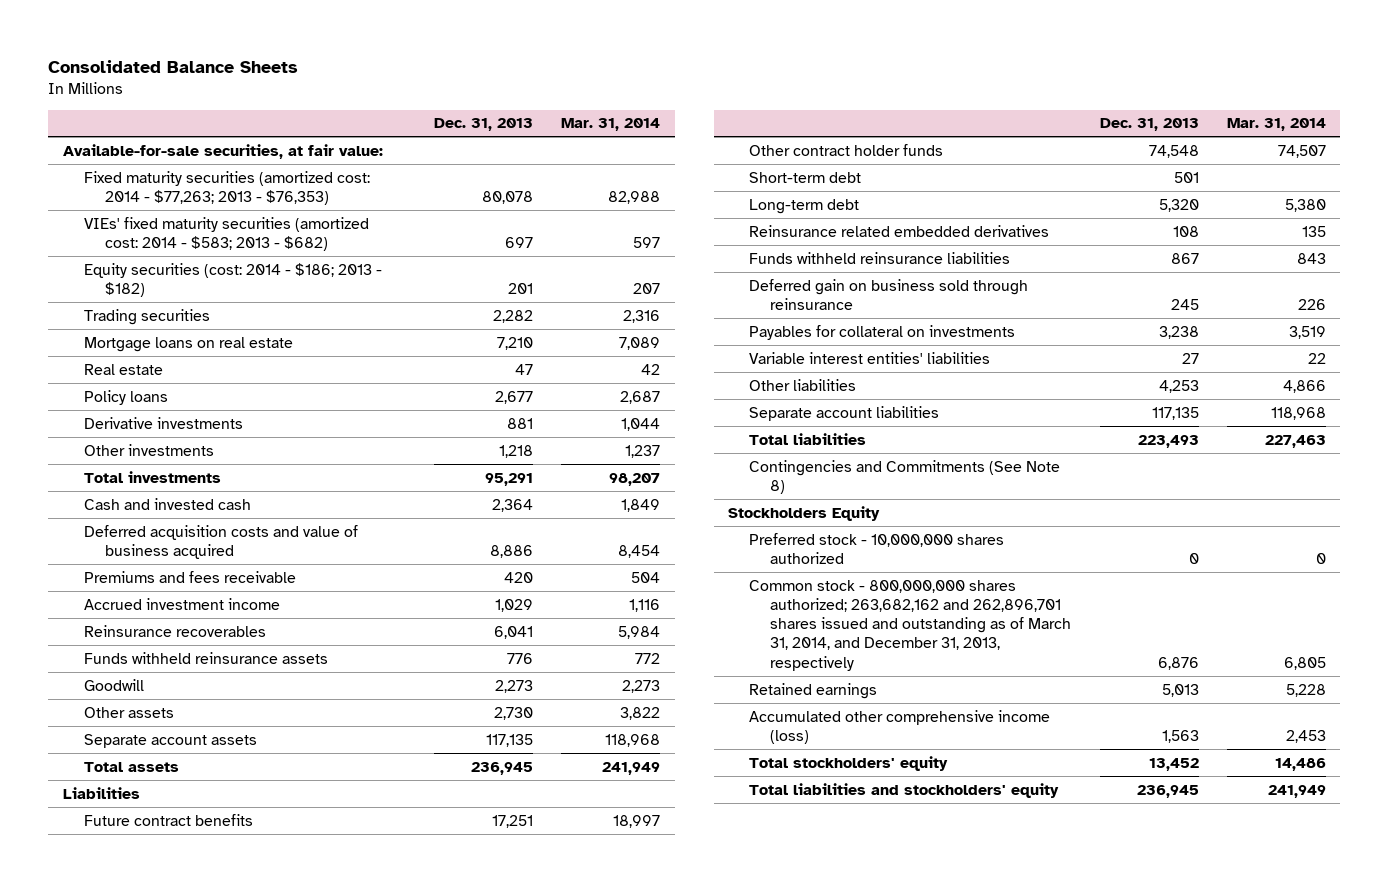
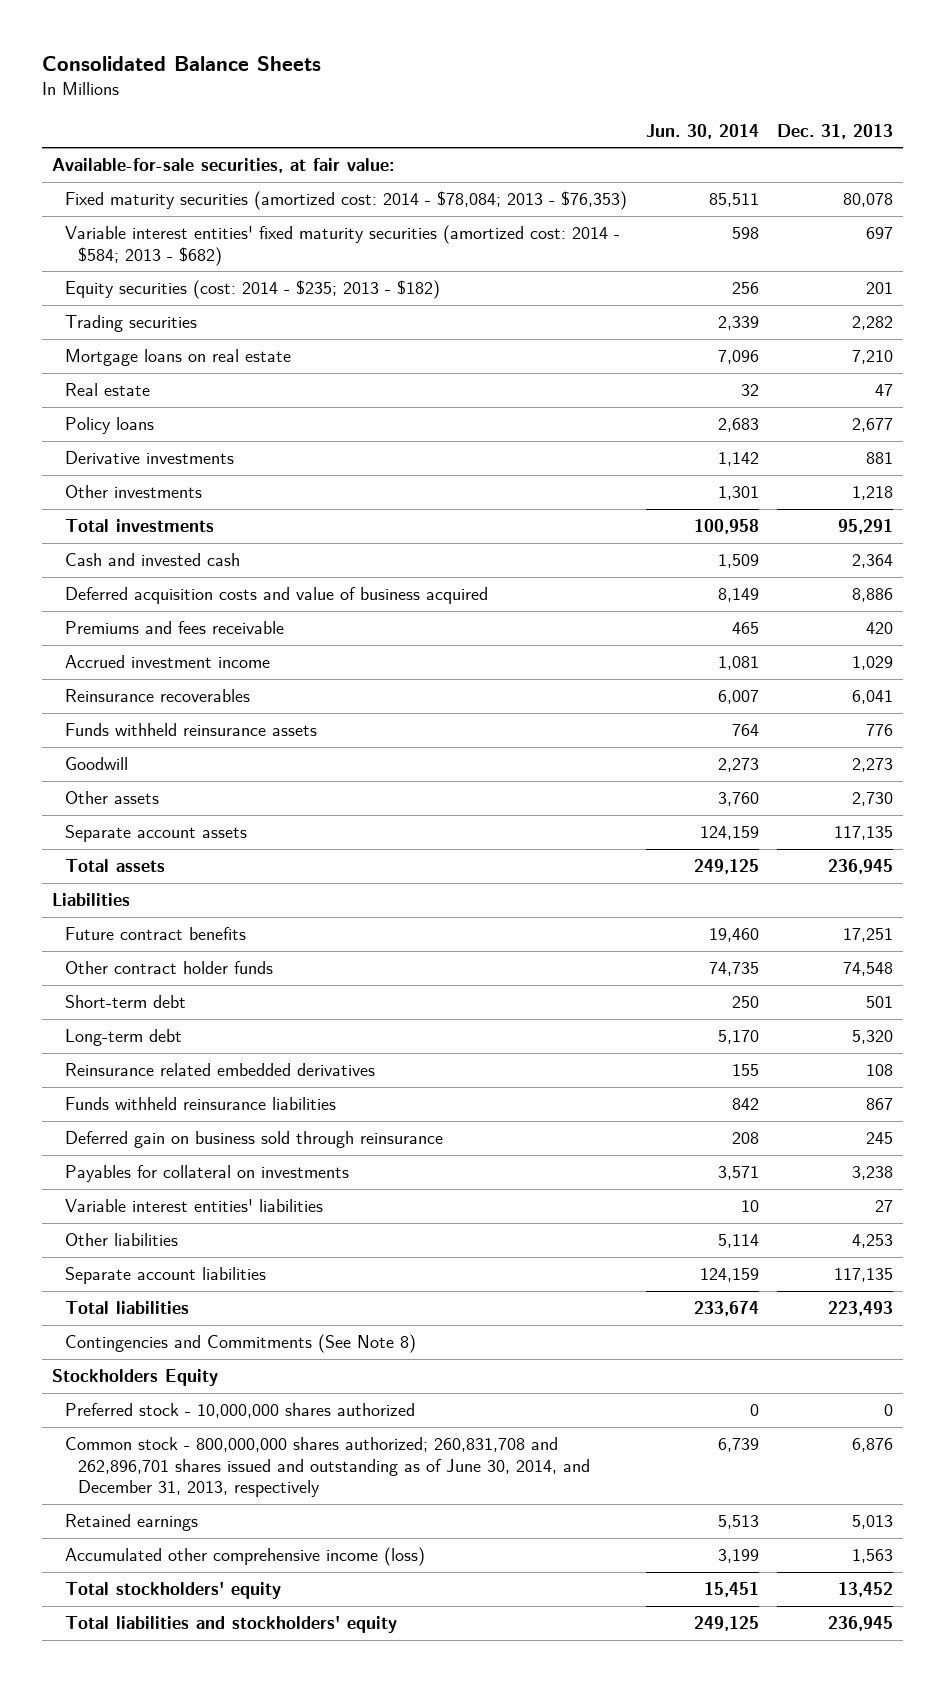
[561,118,661,132] Mar. 31, 2014 -> none
none -> [645,123,759,139] Jun. 30, 2014
[83,170,370,205] Fixed maturity securities (amortized cost: 2014 - $77,263; 2013 - $76,353) -> [64,191,627,211] Fixed maturity securities (amortized cost: 2014 - $78,084; 2013 - $76,353)
[83,216,369,251] VIEs' fixed maturity securities (amortized cost: 2014 - $583; 2013 - $682) -> [64,225,620,266] Variable interest entities' fixed maturity securities (amortized cost: 2014 - $584; 2013 - $682)
[83,262,382,297] Equity securities (cost: 2014 - $186; 2013 - $182) -> [64,280,440,300] Equity securities (cost: 2014 - $235; 2013 - $182)
[749,579,1072,671] Common stock - 800,000,000 shares authorized; 263,682,162 and 262,896,701 shares issued and outstanding as of March 31, 2014, and December 31, 2013, respectively -> [64,1437,590,1498] Common stock - 800,000,000 shares authorized; 260,831,708 and 262,896,701 shares issued and outstanding as of June 30, 2014, and December 31, 2013, respectively

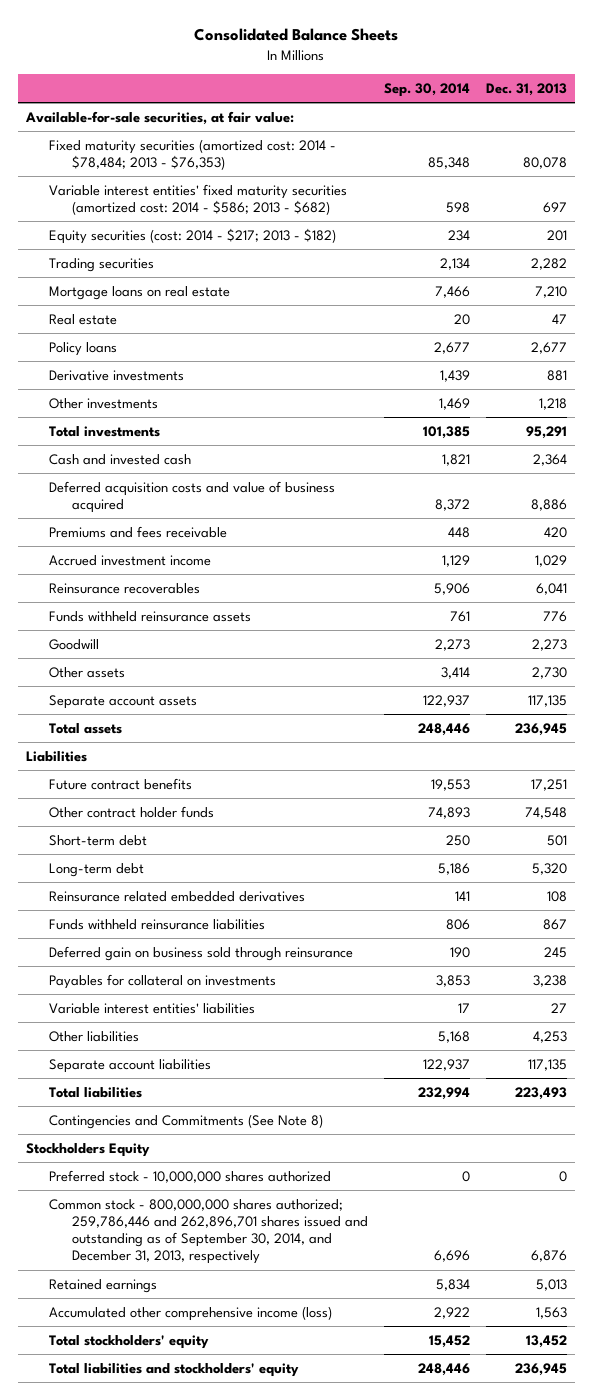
[645,123,759,139] Jun. 30, 2014 -> none
none -> [383,82,470,97] Sep. 30, 2014
[64,191,627,211] Fixed maturity securities (amortized cost: 2014 - $78,084; 2013 - $76,353) -> [48,138,336,170] Fixed maturity securities (amortized cost: 2014 - $78,484; 2013 - $76,353)
[64,225,620,266] Variable interest entities' fixed maturity securities (amortized cost: 2014 - $584; 2013 - $682) -> [48,183,347,215] Variable interest entities' fixed maturity securities (amortized cost: 2014 - $586; 2013 - $682)
[64,280,440,300] Equity securities (cost: 2014 - $235; 2013 - $182) -> [48,227,336,244] Equity securities (cost: 2014 - $217; 2013 - $182)
[64,1437,590,1498] Common stock - 800,000,000 shares authorized; 260,831,708 and 262,896,701 shares issued and outstanding as of June 30, 2014, and December 31, 2013, respectively -> [48,1198,368,1265] Common stock - 800,000,000 shares authorized; 259,786,446 and 262,896,701 shares issued and outstanding as of September 30, 2014, and December 31, 2013, respectively

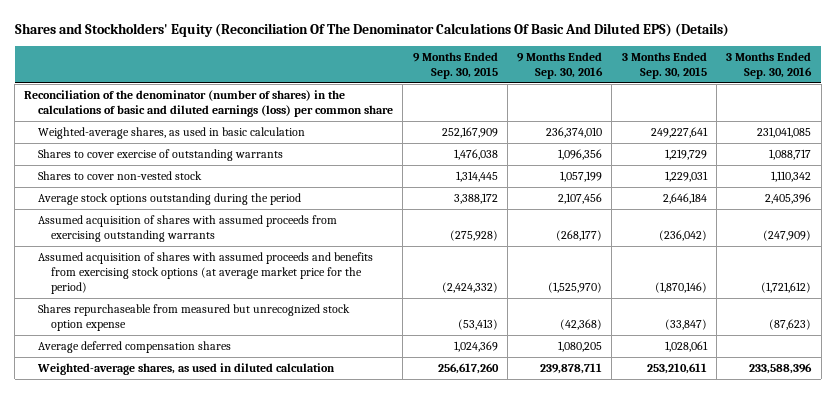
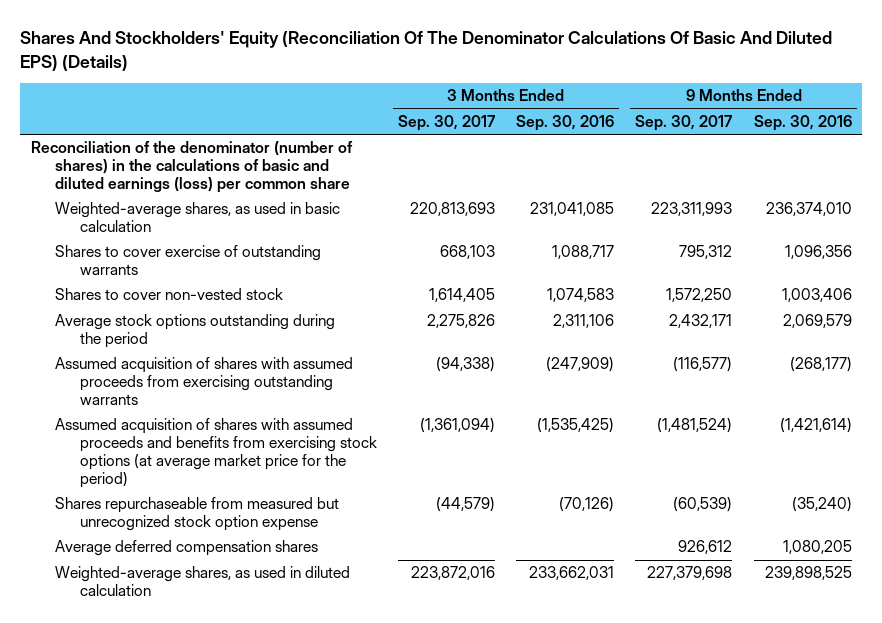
[14,22,729,37] Shares and Stockholders' Equity (Reconciliation Of The Denominator Calculations Of Basic And Diluted EPS) (Details) -> [20,30,833,71] Shares And Stockholders' Equity (Reconciliation Of The Denominator Calculations Of Basic And Diluted EPS) (Details)
[412,51,498,79] 9 Months Ended Sep. 30, 2015 -> none
[621,51,707,79] 3 Months Ended Sep. 30, 2015 -> none
none -> [397,114,495,131] Sep. 30, 2017
none -> [635,114,733,131] Sep. 30, 2017
[560,171,603,183] 1,057,199 -> [781,288,852,303] 1,003,406
[771,171,812,183] 1,110,342 -> [547,288,615,303] 1,074,583
[558,193,603,205] 2,107,456 -> [782,314,852,329] 2,069,579
[765,193,812,205] 2,405,396 -> [553,314,615,329] 2,311,106
[548,282,603,294] (1,525,970) -> [779,418,852,434] (1,421,614)
[761,282,812,294] (1,721,612) -> [537,418,615,434] (1,535,425)
[560,319,603,331] (42,368) -> [791,497,852,513] (35,240)
[769,319,812,331] (87,623) -> [559,497,615,513] (70,126)
[540,363,603,375] 239,878,711 -> [764,566,852,581] 239,898,525
[749,363,813,375] 233,588,396 -> [529,566,615,581] 233,662,031

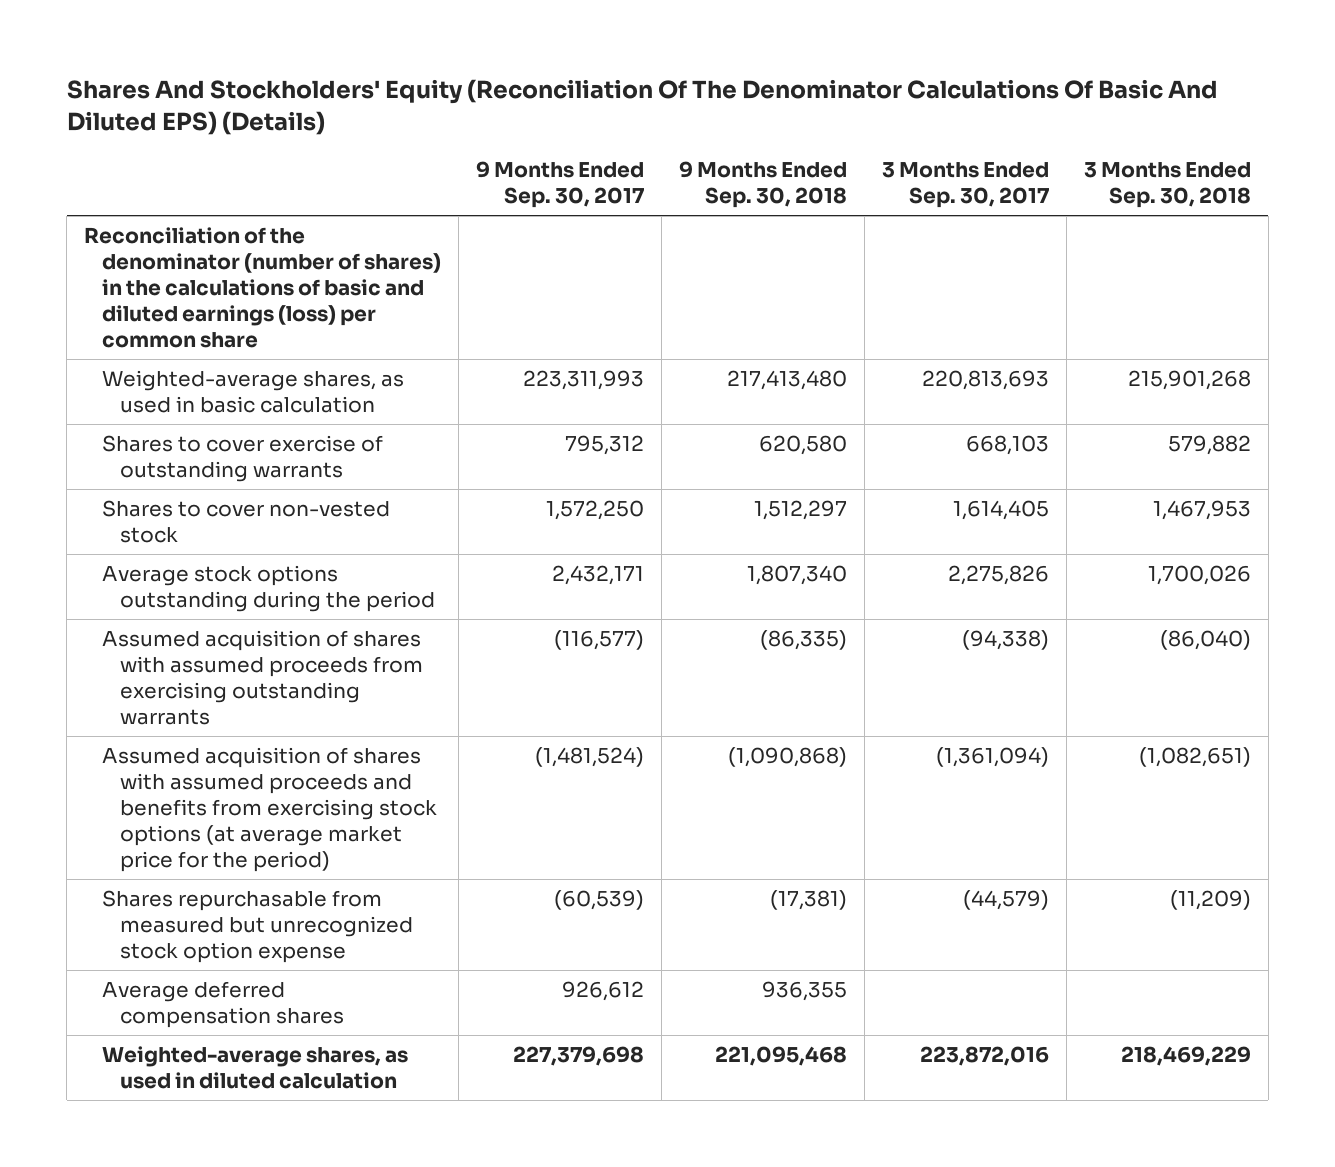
[516,114,615,131] Sep. 30, 2016 -> none
[753,114,852,131] Sep. 30, 2016 -> none
none -> [679,161,848,209] 9 Months Ended Sep. 30, 2018
none -> [1083,162,1251,209] 3 Months Ended Sep. 30, 2018
[55,497,340,532] Shares repurchaseable from measured but unrecognized stock option expense -> [102,889,413,963] Shares repurchasable from measured but unrecognized stock option expense

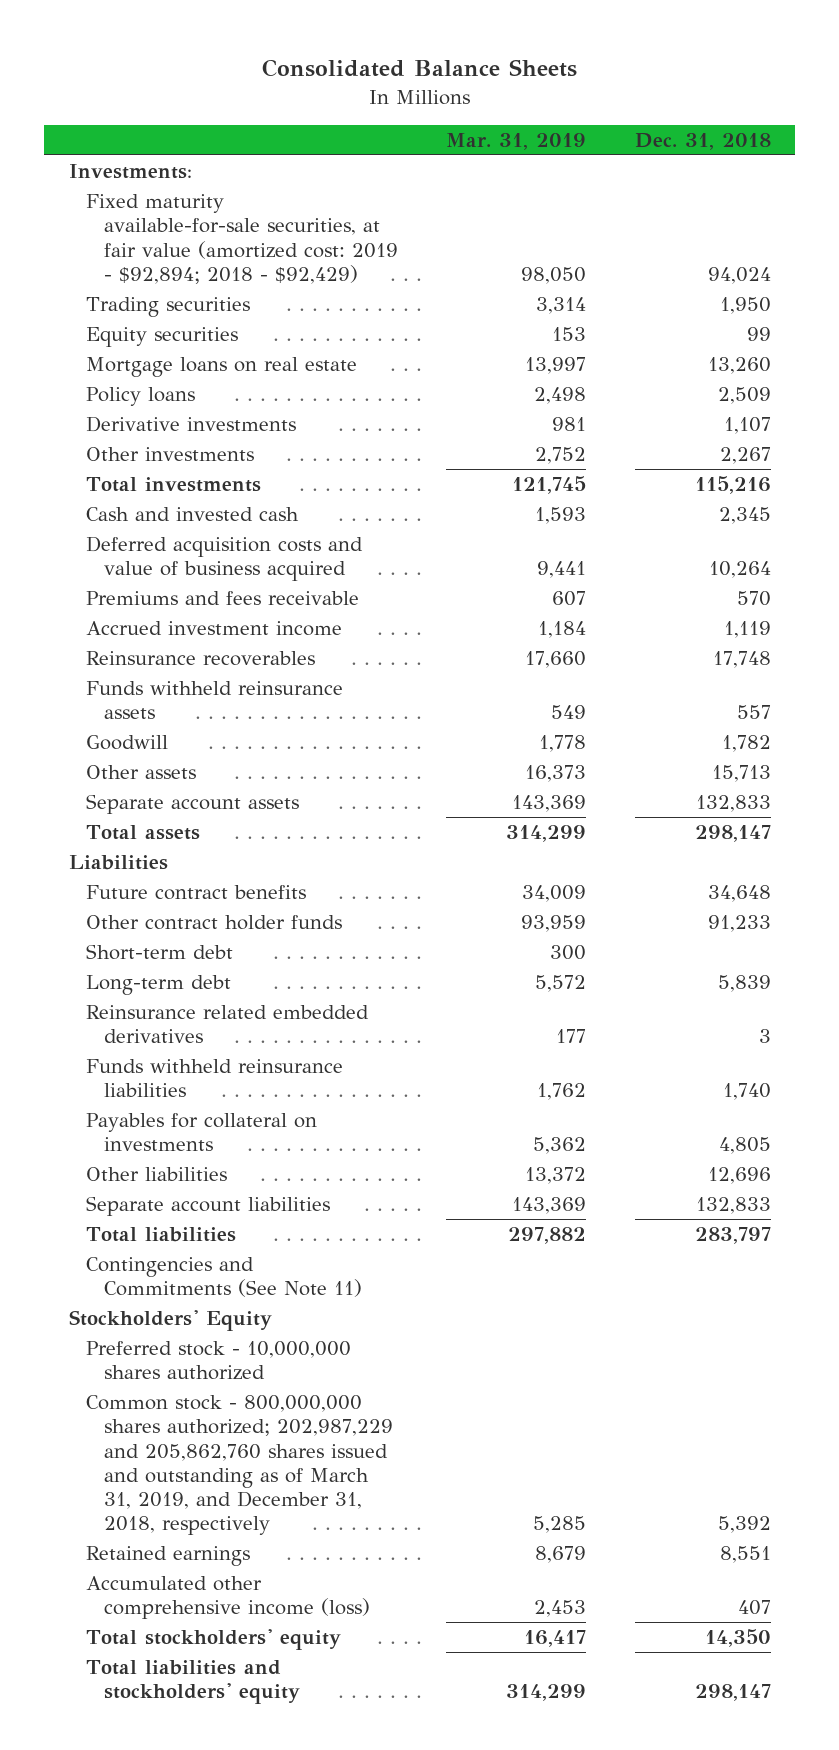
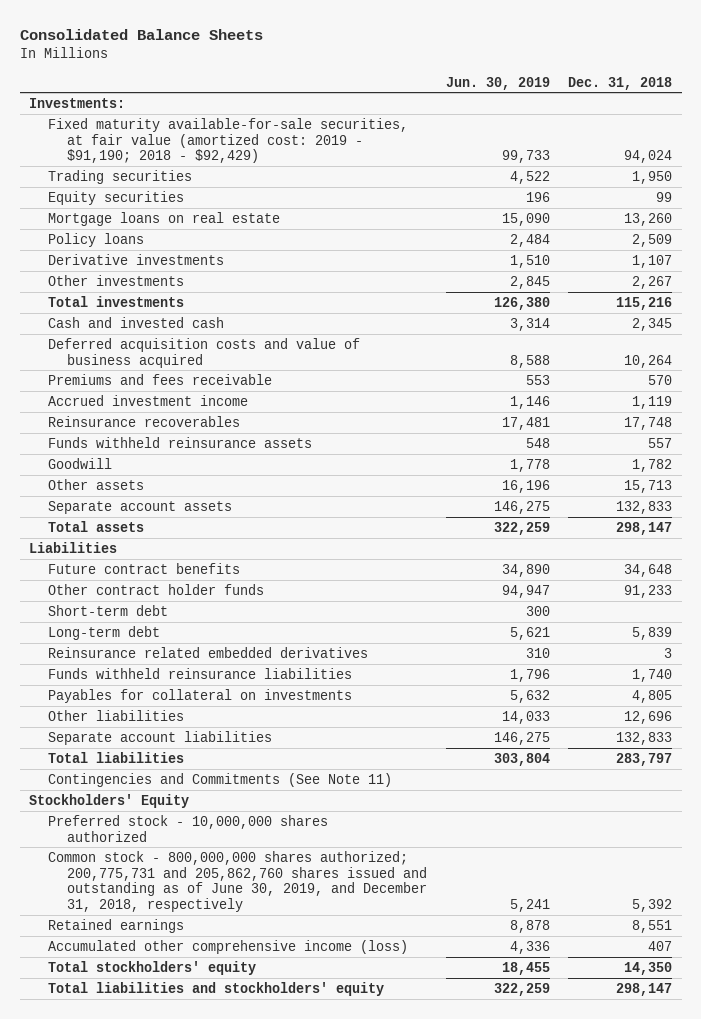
[446,132,587,150] Mar. 31, 2019 -> none
none -> [445,76,550,90] Jun. 30, 2019
[86,194,399,284] Fixed maturity available-for-sale securities, at fair value (amortized cost: 2019 - $92,894; 2018 - $92,429) -> [47,117,408,164] Fixed maturity available-for-sale securities, at fair value (amortized cost: 2019 - $91,190; 2018 - $92,429)
[86,1395,394,1536] Common stock - 800,000,000 shares authorized; 202,987,229 and 205,862,760 shares issued and outstanding as of March 31, 2019, and December 31, 2018, respectively -> [47,850,427,913] Common stock - 800,000,000 shares authorized; 200,775,731 and 205,862,760 shares issued and outstanding as of June 30, 2019, and December 31, 2018, respectively

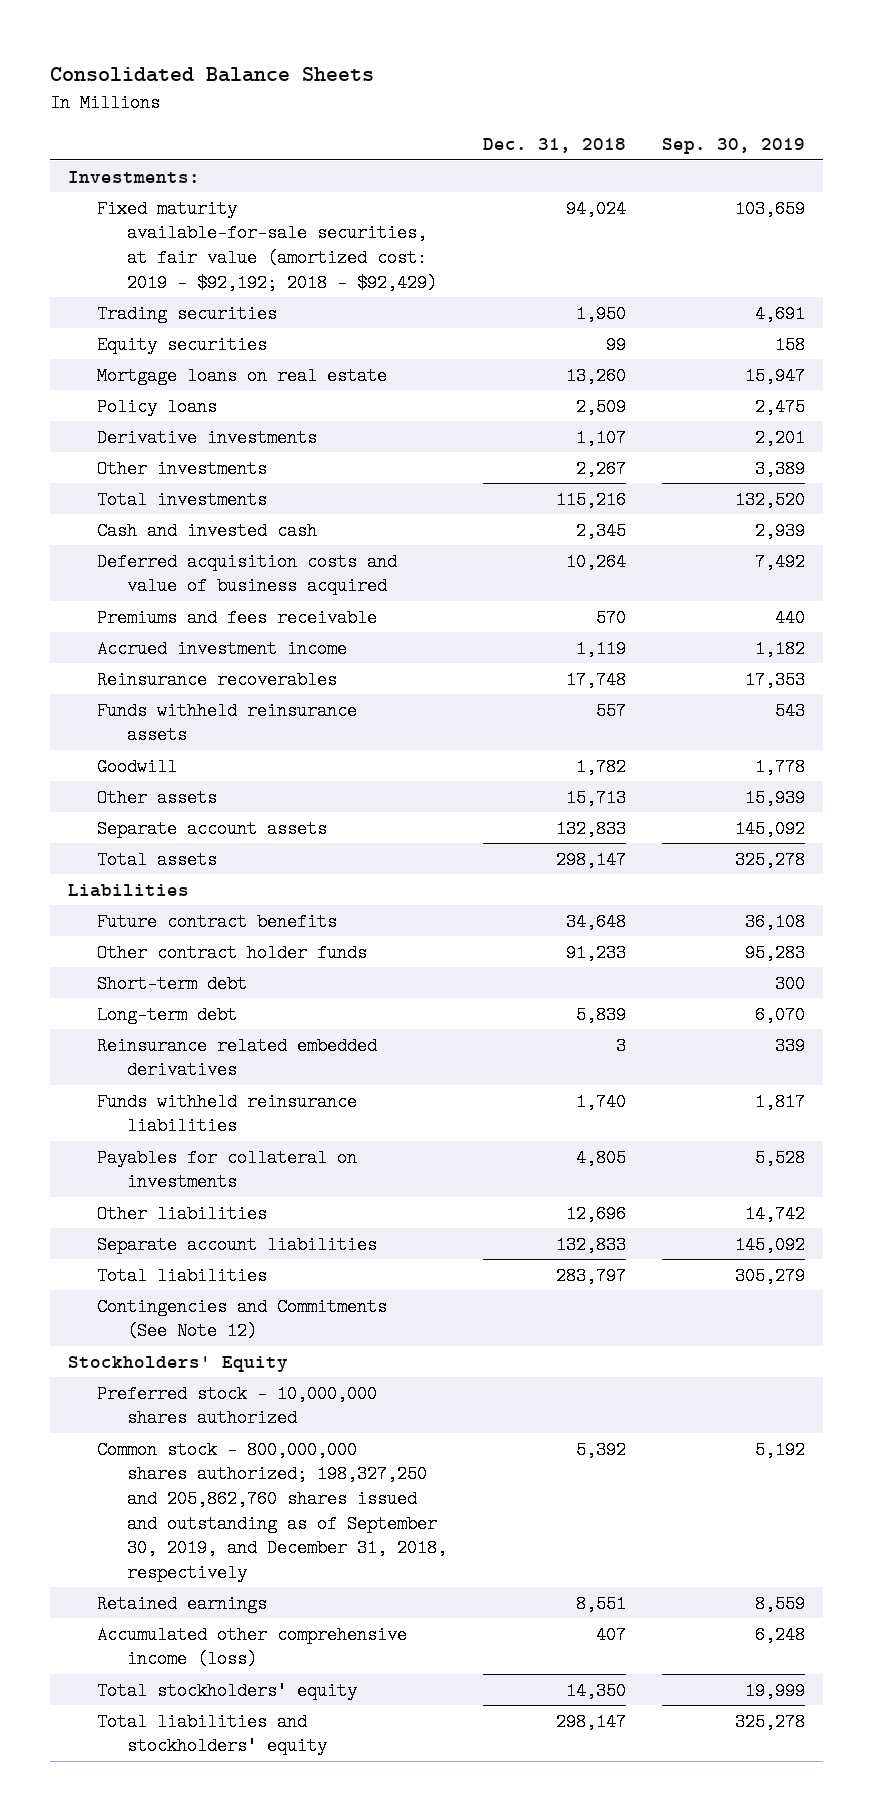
[445,76,550,90] Jun. 30, 2019 -> none
none -> [662,138,806,155] Sep. 30, 2019
[47,117,408,164] Fixed maturity available-for-sale securities, at fair value (amortized cost: 2019 - $91,190; 2018 - $92,429) -> [97,199,437,292] Fixed maturity available-for-sale securities, at fair value (amortized cost: 2019 - $92,192; 2018 - $92,429)
[47,772,392,787] Contingencies and Commitments (See Note 11) -> [97,1297,388,1341] Contingencies and Commitments (See Note 12)
[47,850,427,913] Common stock - 800,000,000 shares authorized; 200,775,731 and 205,862,760 shares issued and outstanding as of June 30, 2019, and December 31, 2018, respectively -> [97,1440,447,1582] Common stock - 800,000,000 shares authorized; 198,327,250 and 205,862,760 shares issued and outstanding as of September 30, 2019, and December 31, 2018, respectively

